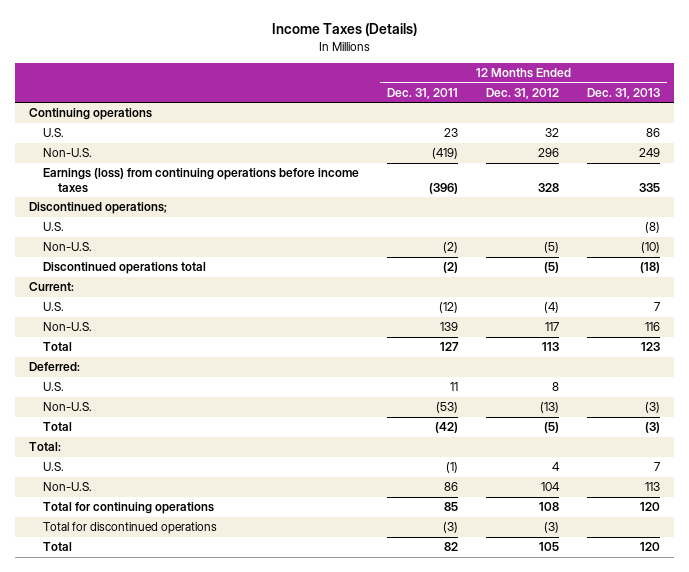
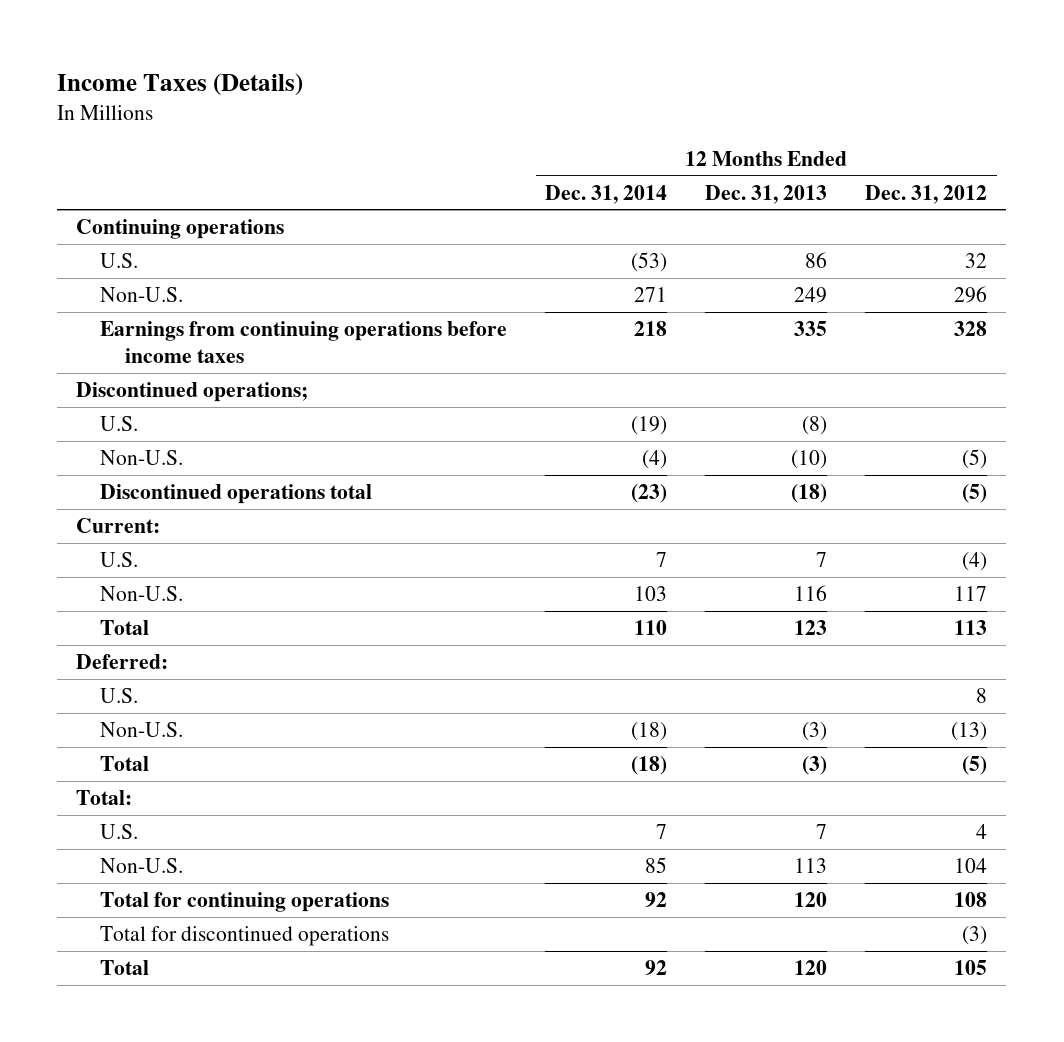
[387,87,459,99] Dec. 31, 2011 -> none
none -> [545,184,668,204] Dec. 31, 2014
[43,168,360,193] Earnings (loss) from continuing operations before income taxes -> [100,321,508,363] Earnings from continuing operations before income taxes

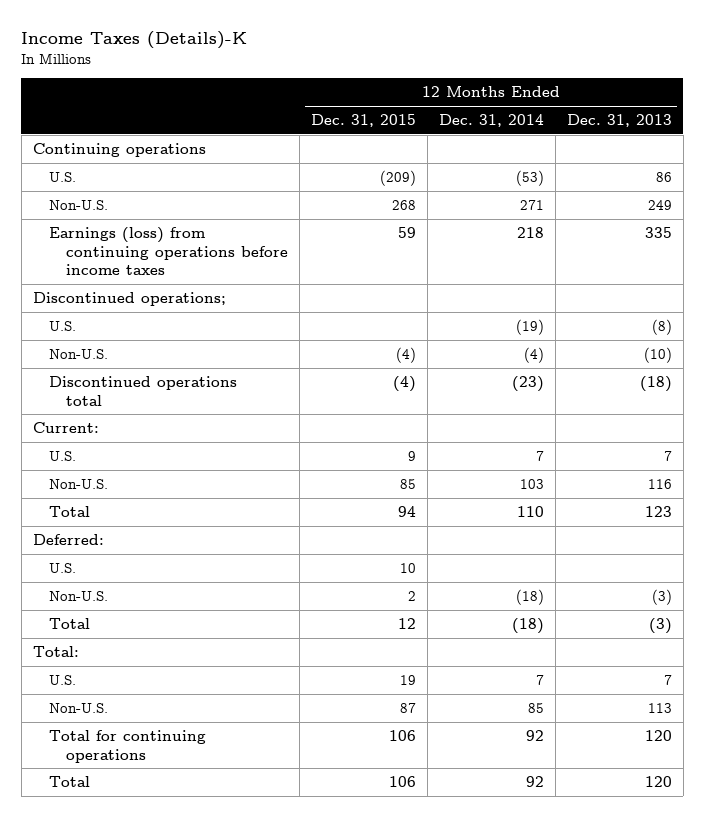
[57,72,304,96] Income Taxes (Details) -> [21,31,248,50] Income Taxes (Details)-K
[865,184,988,204] Dec. 31, 2012 -> none
none -> [310,113,416,127] Dec. 31, 2015
[100,321,508,363] Earnings from continuing operations before income taxes -> [49,226,288,276] Earnings (loss) from continuing operations before income taxes
[100,926,390,947] Total for discontinued operations -> none

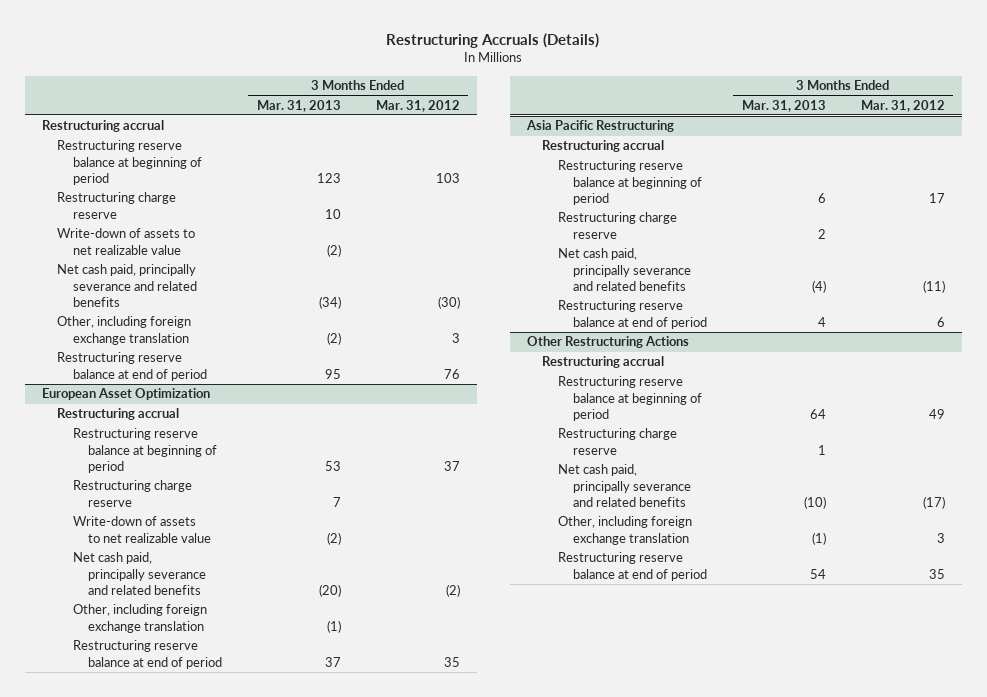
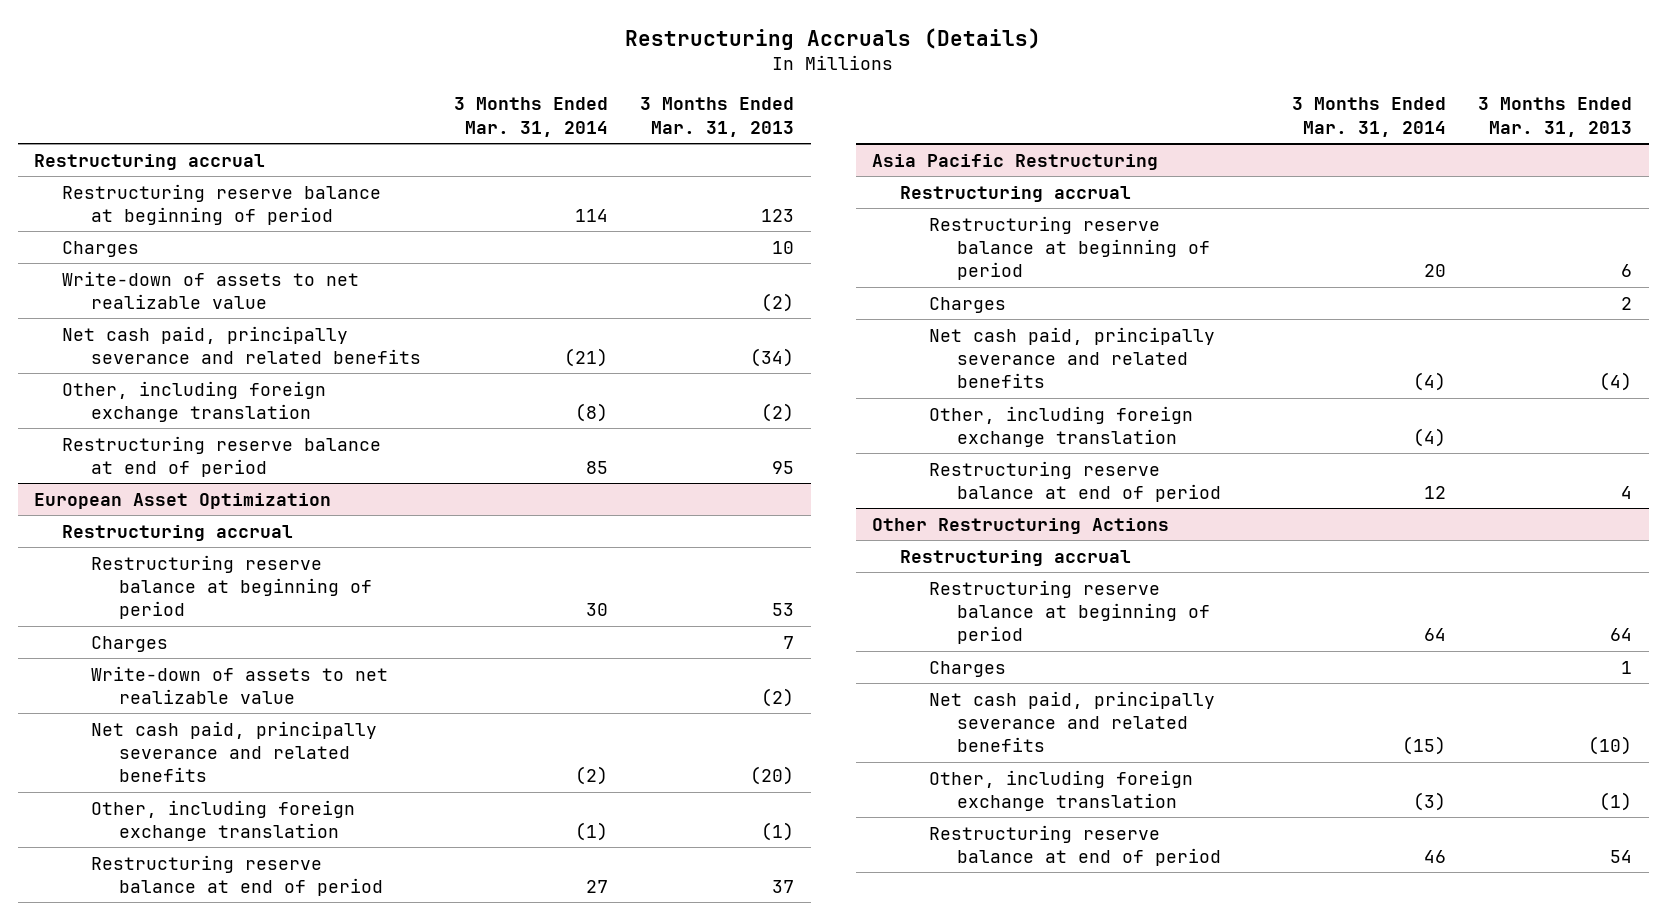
[375,99,460,112] Mar. 31, 2012 -> none
none -> [453,97,608,137] 3 Months Ended Mar. 31, 2014
[57,192,177,219] Restructuring charge reserve -> [62,240,140,257] Charges
[72,480,192,507] Restructuring charge reserve -> [90,635,168,652] Charges
[557,212,677,239] Restructuring charge reserve -> [928,296,1006,313] Charges
none -> [928,405,1193,447] Other, including foreign exchange translation
[557,428,677,455] Restructuring charge reserve -> [928,660,1006,677] Charges

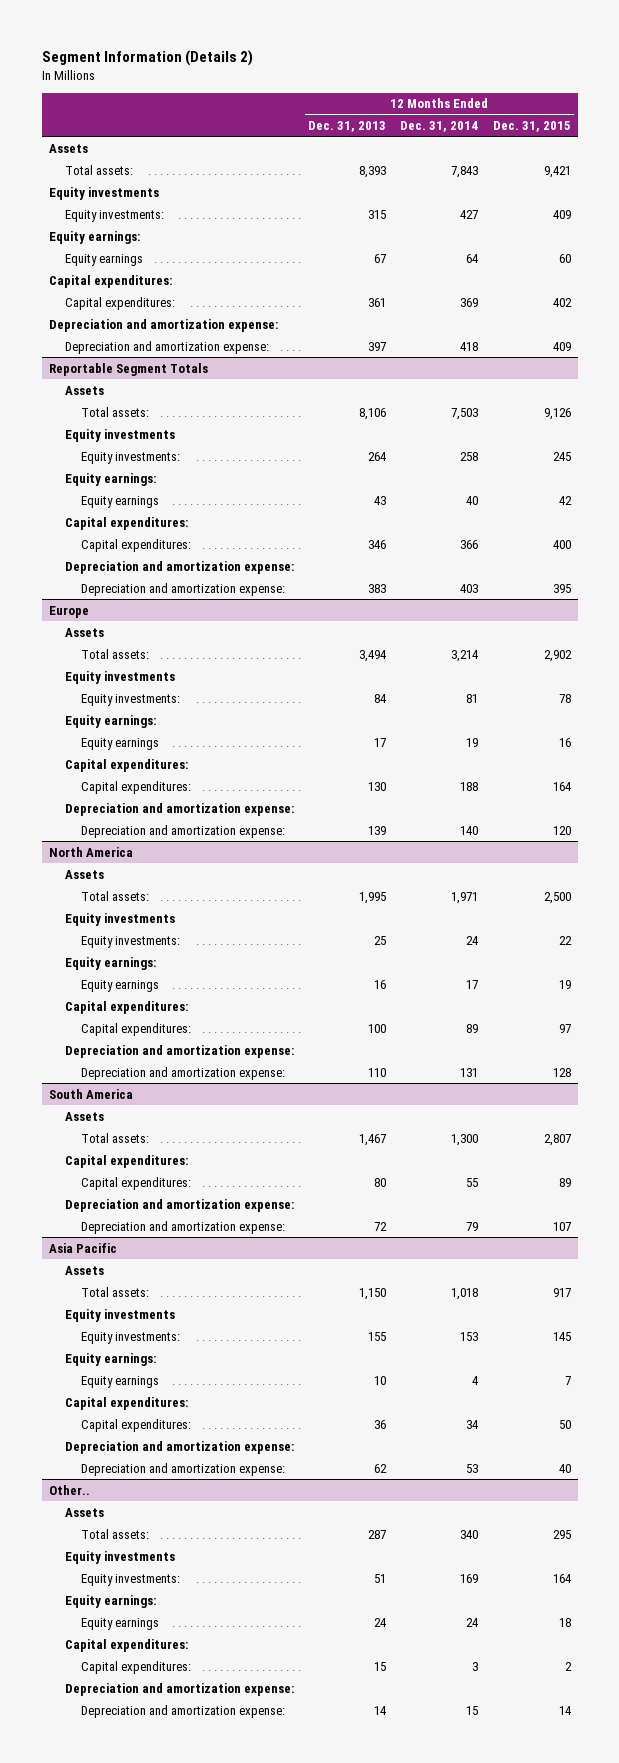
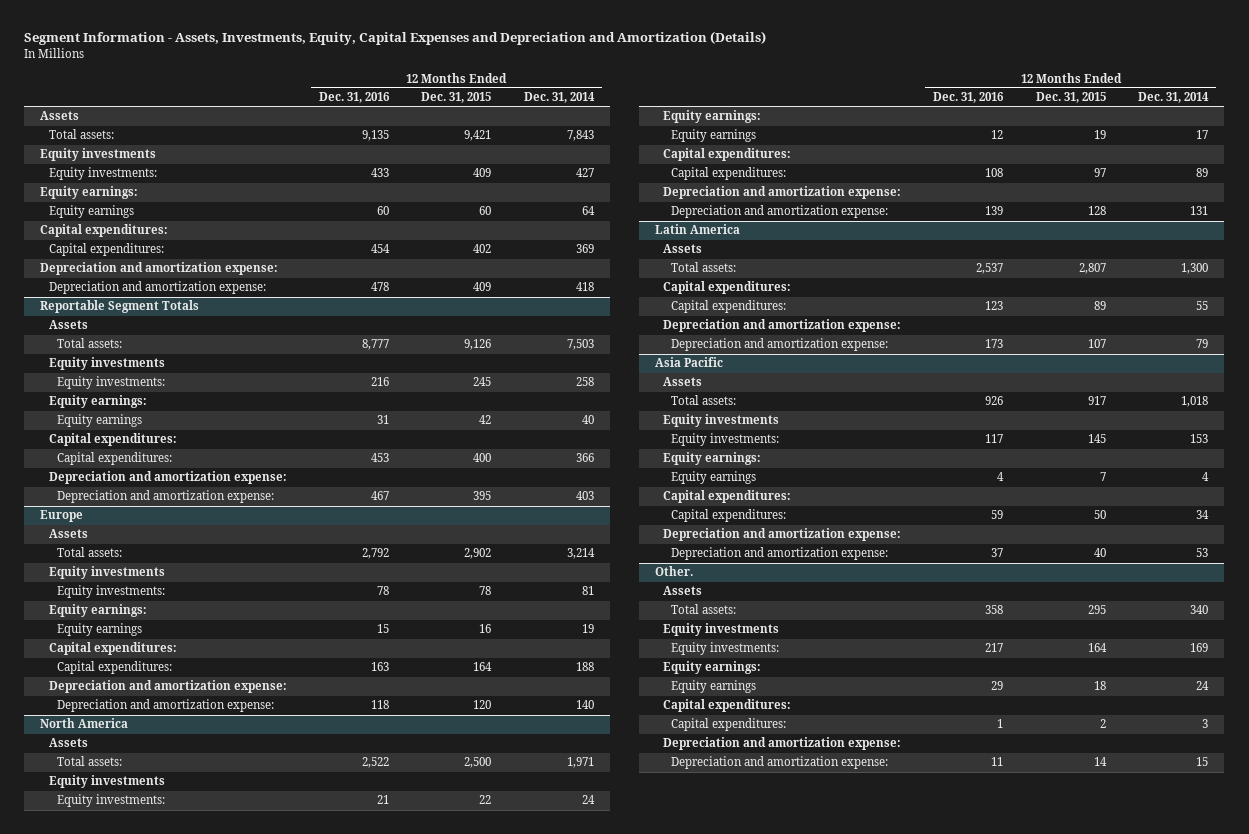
[41,50,253,67] Segment Information (Details 2) -> [24,31,767,46] Segment Information - Assets, Investments, Equity, Capital Expenses and Depreciation and Amortization (Details)
[308,121,387,133] Dec. 31, 2013 -> none
none -> [319,92,391,104] Dec. 31, 2016
[48,1088,133,1099] South America -> none
none -> [654,224,740,235] Latin America
[48,1484,90,1495] Other.. -> [654,566,693,577] Other.

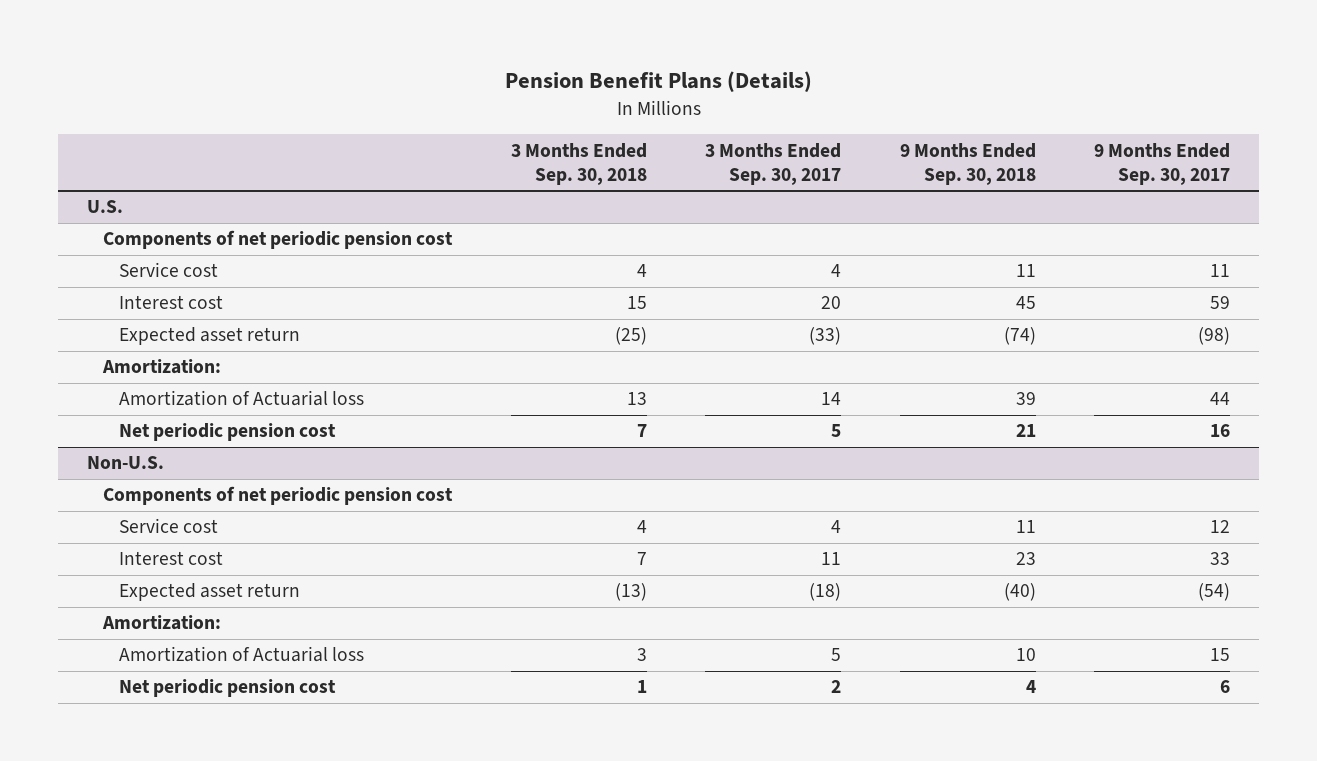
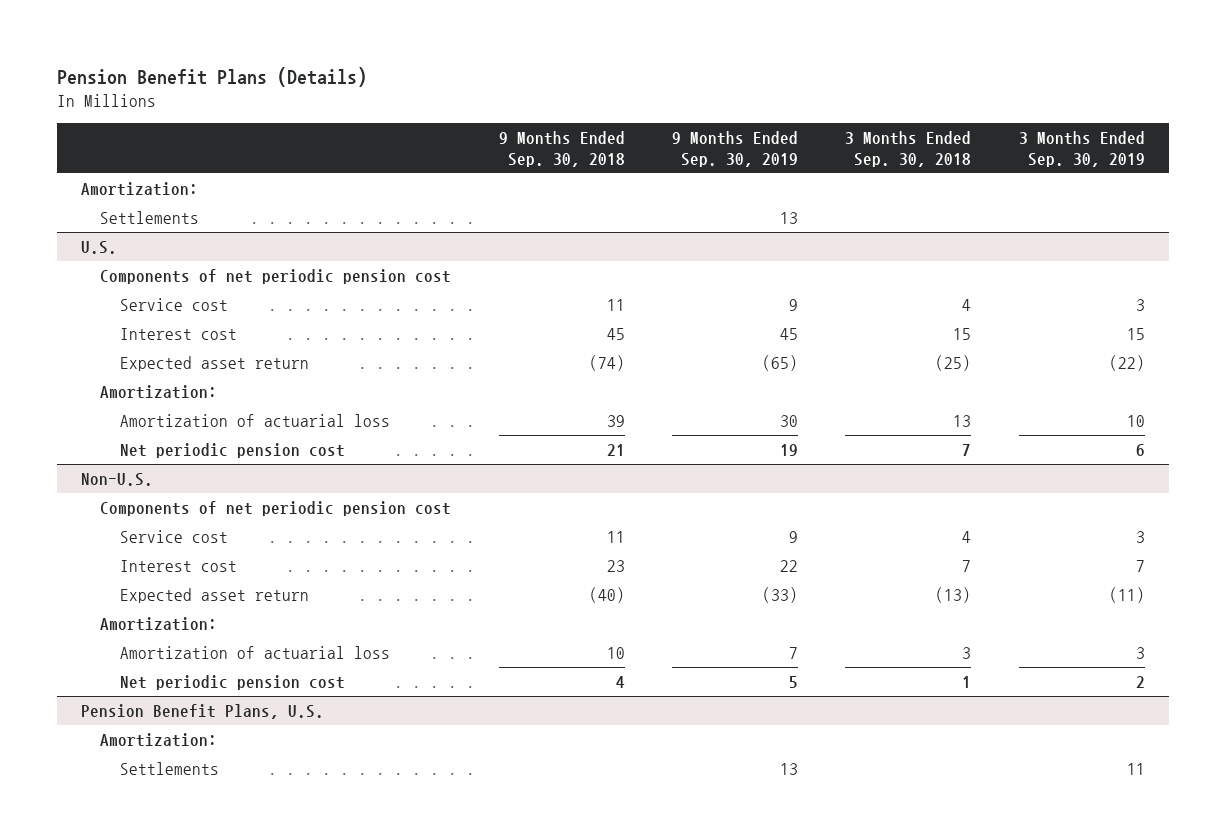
[705,142,842,185] 3 Months Ended Sep. 30, 2017 -> none
[1094,142,1231,185] 9 Months Ended Sep. 30, 2017 -> none
none -> [672,131,799,167] 9 Months Ended Sep. 30, 2019
none -> [1018,131,1145,167] 3 Months Ended Sep. 30, 2019
none -> [80,181,198,196] Amortization:
none -> [100,210,200,224] Settlements
[118,390,364,407] Amortization of Actuarial loss -> [119,413,390,427] Amortization of actuarial loss
[118,646,364,663] Amortization of Actuarial loss -> [119,645,390,659] Amortization of actuarial loss
none -> [80,703,324,719] Pension Benefit Plans, U.S.
none -> [100,732,218,747] Amortization:
none -> [119,761,219,775] Settlements

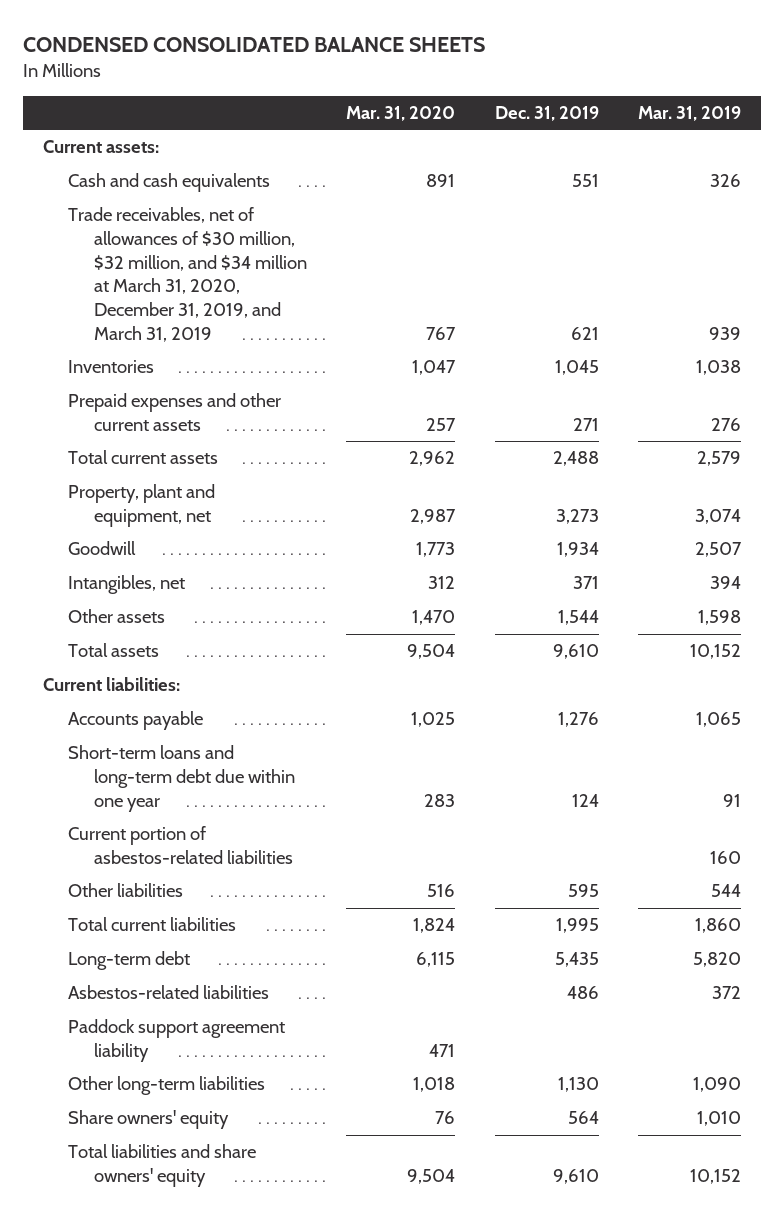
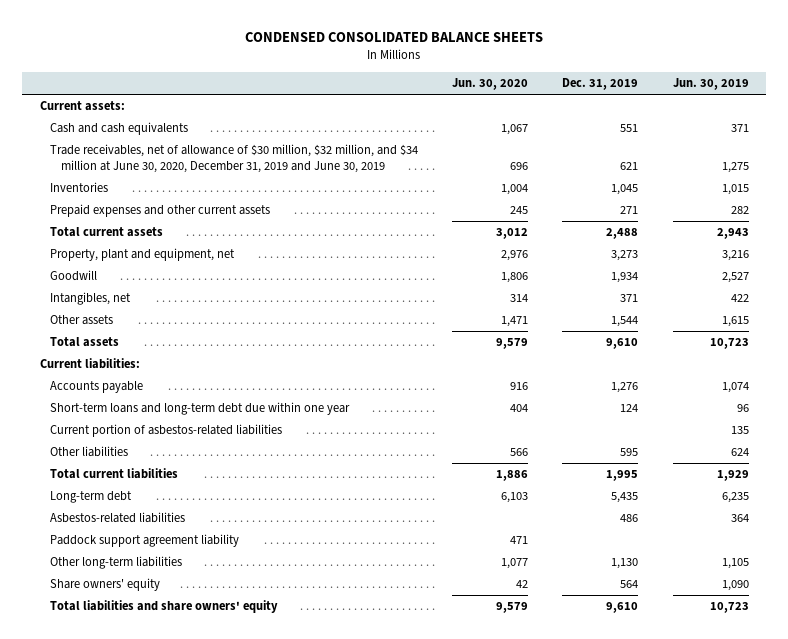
[346,105,456,121] Mar. 31, 2020 -> none
[638,105,742,121] Mar. 31, 2019 -> none
none -> [452,78,529,91] Jun. 30, 2020
none -> [672,78,749,91] Jun. 30, 2019
[68,207,307,342] Trade receivables, net of allowances of $30 million, $32 million, and $34 million at March 31, 2020, December 31, 2019, and March 31, 2019 -> [50,144,419,174] Trade receivables, net of allowance of $30 million, $32 million, and $34 million at June 30, 2020, December 31, 2019 and June 30, 2019

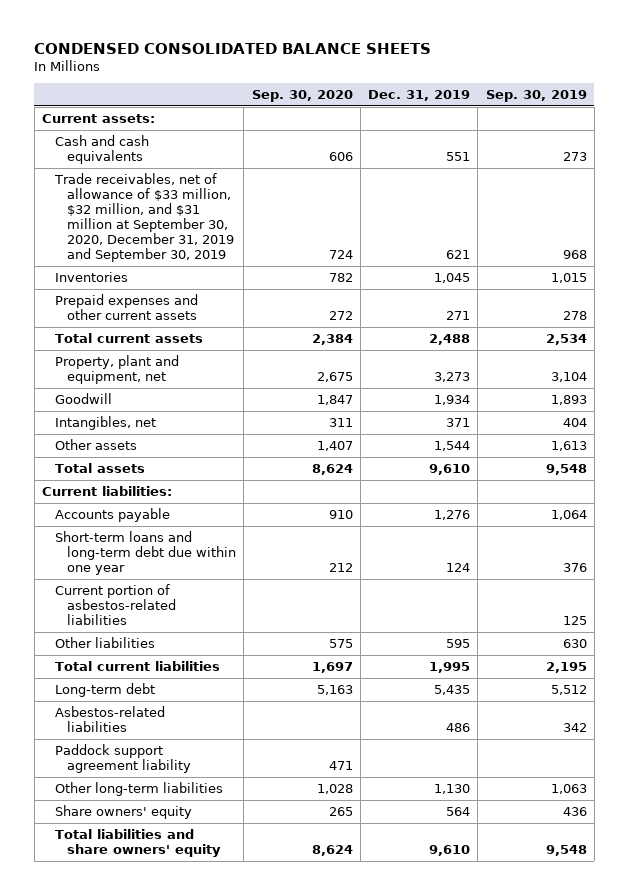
[452,78,529,91] Jun. 30, 2020 -> none
[672,78,749,91] Jun. 30, 2019 -> none
none -> [251,89,353,102] Sep. 30, 2020
none -> [485,89,587,102] Sep. 30, 2019
[50,144,419,174] Trade receivables, net of allowance of $30 million, $32 million, and $34 million at June 30, 2020, December 31, 2019 and June 30, 2019 -> [53,173,235,263] Trade receivables, net of allowance of $33 million, $32 million, and $31 million at September 30, 2020, December 31, 2019 and September 30, 2019

